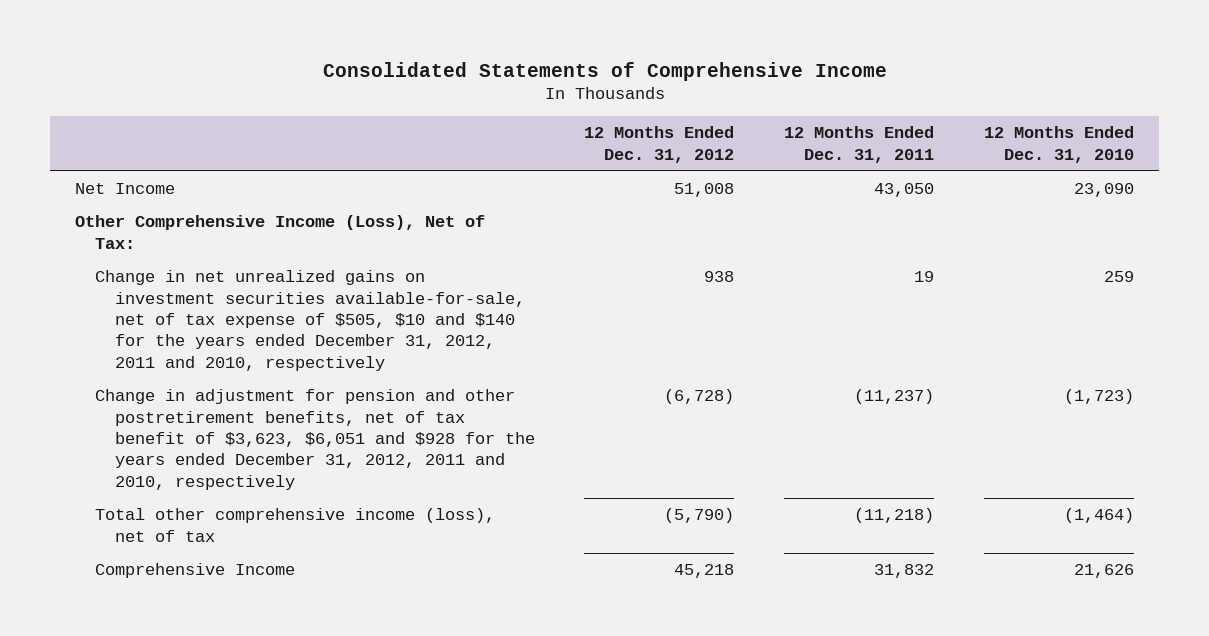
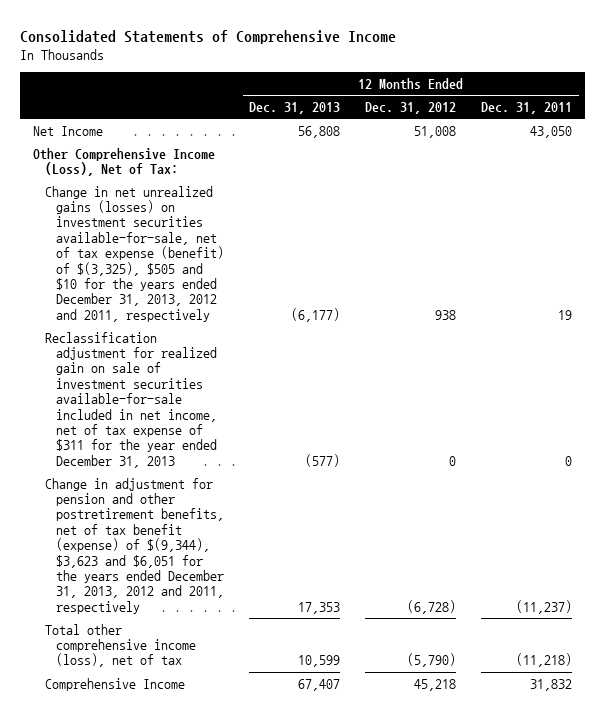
[984,126,1135,163] 12 Months Ended Dec. 31, 2010 -> none
none -> [249,101,341,114] Dec. 31, 2013
[94,270,525,371] Change in net unrealized gains on investment securities available-for-sale, net of tax expense of $505, $10 and $140 for the years ended December 31, 2012, 2011 and 2010, respectively -> [44,185,225,322] Change in net unrealized gains (losses) on investment securities available-for-sale, net of tax expense (benefit) of $(3,325), $505 and $10 for the years ended December 31, 2013, 2012 and 2011, respectively
none -> [44,331,218,468] Reclassification adjustment for realized gain on sale of investment securities available-for-sale included in net income, net of tax expense of $311 for the year ended December 31, 2013
[94,389,535,490] Change in adjustment for pension and other postretirement benefits, net of tax benefit of $3,623, $6,051 and $928 for the years ended December 31, 2012, 2011 and 2010, respectively -> [44,477,225,614] Change in adjustment for pension and other postretirement benefits, net of tax benefit (expense) of $(9,344), $3,623 and $6,051 for the years ended December 31, 2013, 2012 and 2011, respectively

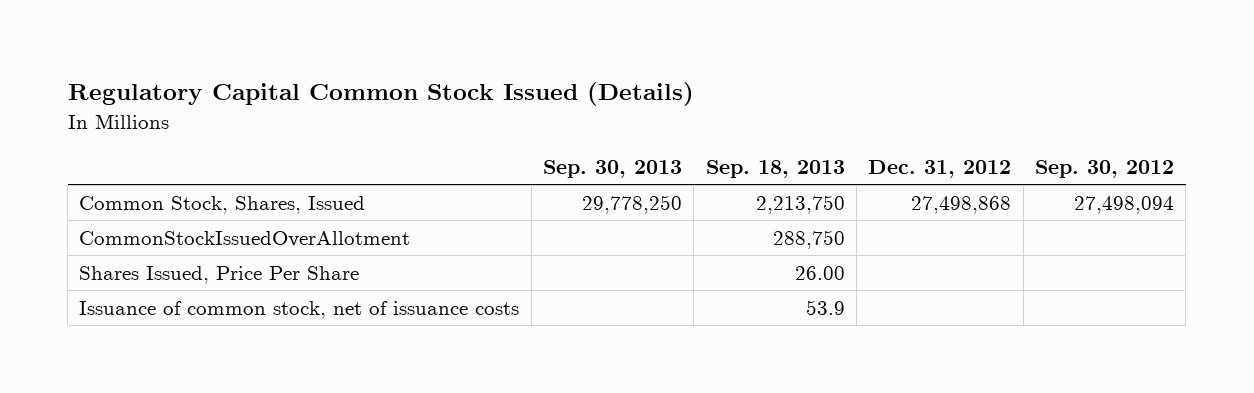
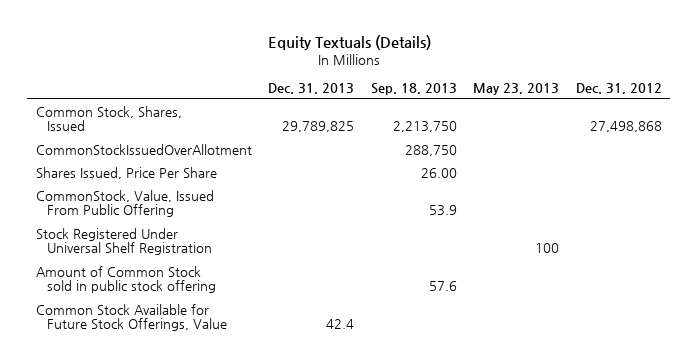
[67,82,694,107] Regulatory Capital Common Stock Issued (Details) -> [267,34,431,50] Equity Textuals (Details)
[543,160,683,179] Sep. 30, 2013 -> none
[1035,160,1175,179] Sep. 30, 2012 -> none
none -> [268,82,355,94] Dec. 31, 2013
none -> [473,82,560,95] May 23, 2013
[79,300,520,319] Issuance of common stock, net of issuance costs -> [35,189,214,218] CommonStock, Value, Issued From Public Offering
none -> [35,227,212,256] Stock Registered Under Universal Shelf Registration
none -> [35,265,216,294] Amount of Common Stock sold in public stock offering
none -> [35,303,227,332] Common Stock Available for Future Stock Offerings, Value

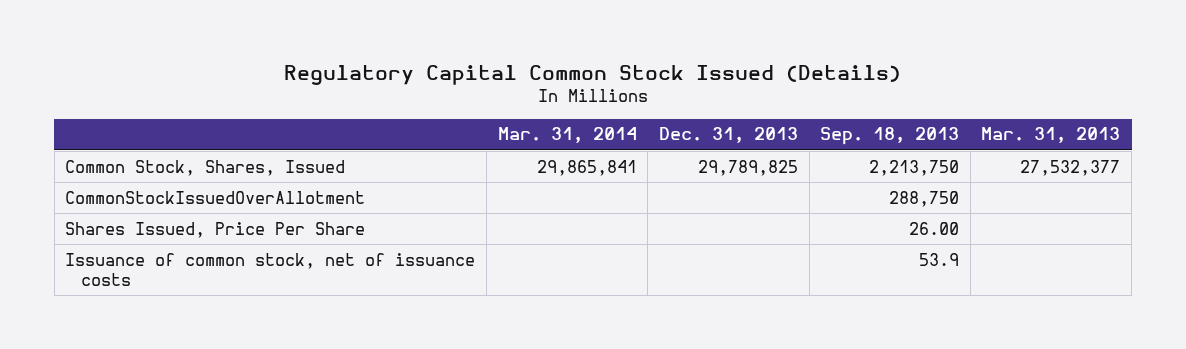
[267,34,431,50] Equity Textuals (Details) -> [283,64,901,85] Regulatory Capital Common Stock Issued (Details)
[473,82,560,95] May 23, 2013 -> none
[575,82,662,94] Dec. 31, 2012 -> none
none -> [497,127,637,144] Mar. 31, 2014
none -> [981,127,1121,144] Mar. 31, 2013
[35,227,212,256] Stock Registered Under Universal Shelf Registration -> none
[35,265,216,294] Amount of Common Stock sold in public stock offering -> none
[35,303,227,332] Common Stock Available for Future Stock Offerings, Value -> none
[35,189,214,218] CommonStock, Value, Issued From Public Offering -> [65,252,476,287] Issuance of common stock, net of issuance costs

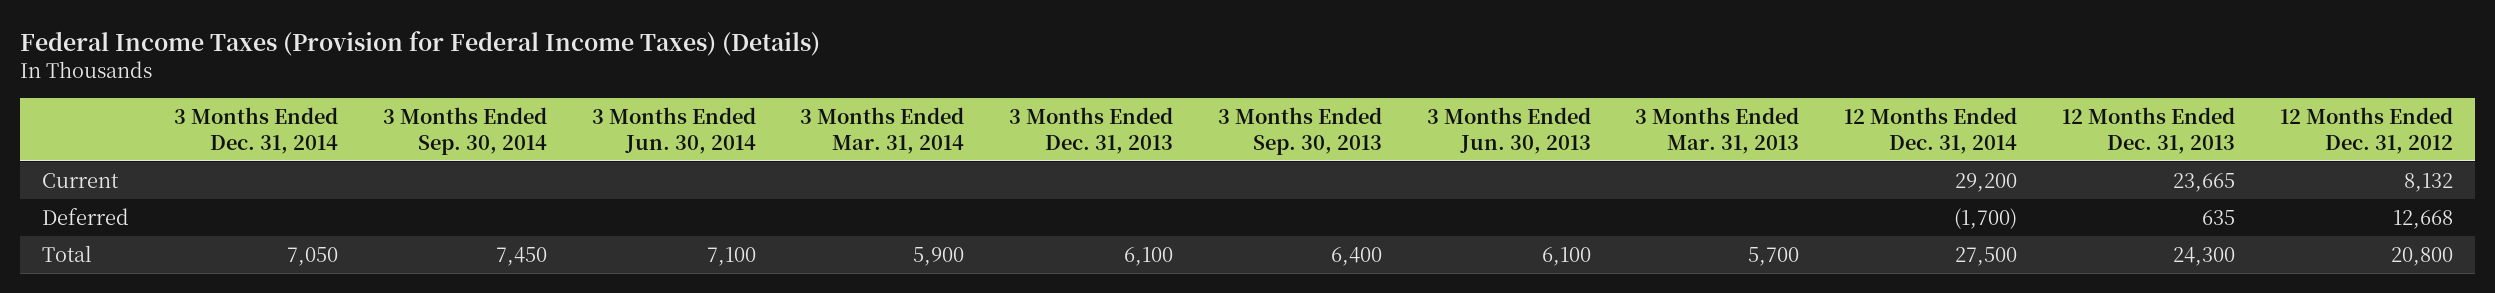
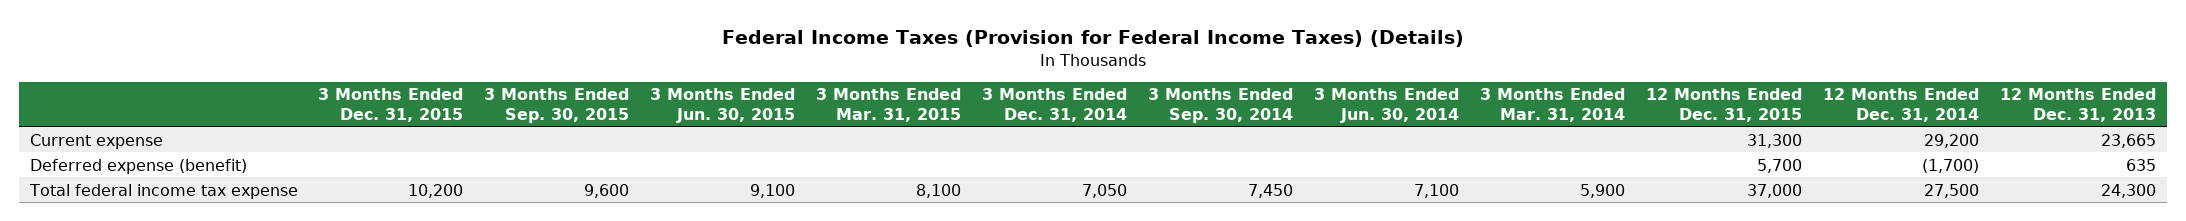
[1009,106,1174,154] 3 Months Ended Dec. 31, 2013 -> none
[1217,106,1382,155] 3 Months Ended Sep. 30, 2013 -> none
[1426,106,1591,154] 3 Months Ended Jun. 30, 2013 -> none
[1635,106,1800,154] 3 Months Ended Mar. 31, 2013 -> none
[2279,106,2453,154] 12 Months Ended Dec. 31, 2012 -> none
none -> [318,88,464,122] 3 Months Ended Dec. 31, 2015
none -> [484,88,630,123] 3 Months Ended Sep. 30, 2015
none -> [650,88,796,123] 3 Months Ended Jun. 30, 2015
none -> [816,88,962,122] 3 Months Ended Mar. 31, 2015
none -> [1646,88,1803,122] 12 Months Ended Dec. 31, 2015
[42,172,120,188] Current -> [29,133,163,149] Current expense
[42,207,130,225] Deferred -> [29,158,247,174] Deferred expense (benefit)
[42,244,93,262] Total -> [28,183,298,199] Total federal income tax expense

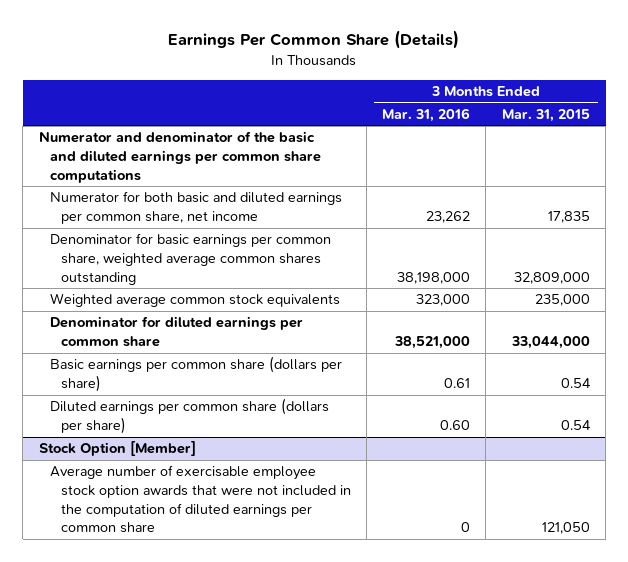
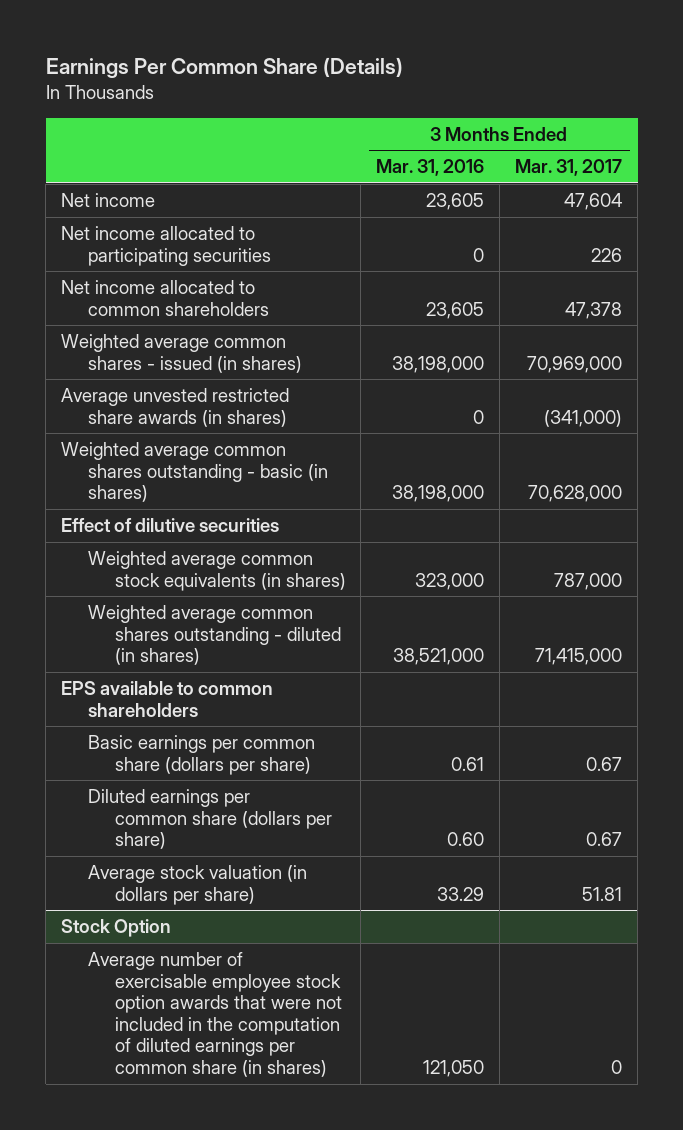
[501,108,590,122] Mar. 31, 2015 -> none
none -> [515,159,623,177] Mar. 31, 2017
[38,131,321,183] Numerator and denominator of the basic and diluted earnings per common share computations -> none
[49,191,342,225] Numerator for both basic and diluted earnings per common share, net income -> none
none -> [61,192,156,207] Net income
none -> [61,225,271,266] Net income allocated to participating securities
none -> [61,279,269,316] Net income allocated to common shareholders
none -> [61,333,302,373] Weighted average common shares - issued (in shares)
none -> [61,387,290,427] Average unvested restricted share awards (in shares)
[49,233,331,285] Denominator for basic earnings per common share, weighted average common shares outstanding -> [61,441,328,503] Weighted average common shares outstanding - basic (in shares)
none -> [61,517,280,532] Effect of dilutive securities
[49,293,340,308] Weighted average common stock equivalents -> [87,550,346,591] Weighted average common stock equivalents (in shares)
[49,316,303,348] Denominator for diluted earnings per common share -> [87,604,341,666] Weighted average common shares outstanding - diluted (in shares)
none -> [61,680,274,717] EPS available to common shareholders
none -> [87,864,307,905] Average stock valuation (in dollars per share)
[38,441,196,457] Stock Option [Member] -> [61,918,172,937] Stock Option
[49,465,351,534] Average number of exercisable employee stock option awards that were not included in the computation of diluted earnings per common share -> [87,951,342,1077] Average number of exercisable employee stock option awards that were not included in the computation of diluted earnings per common share (in shares)
[461,522,471,533] 0 -> [423,1059,485,1077] 121,050

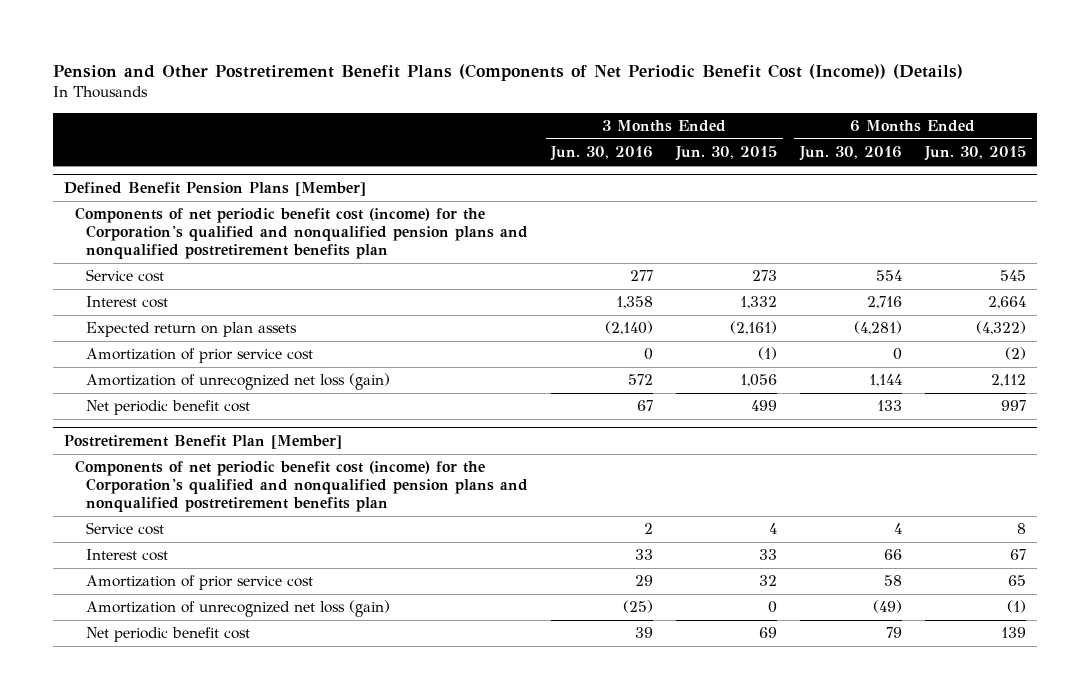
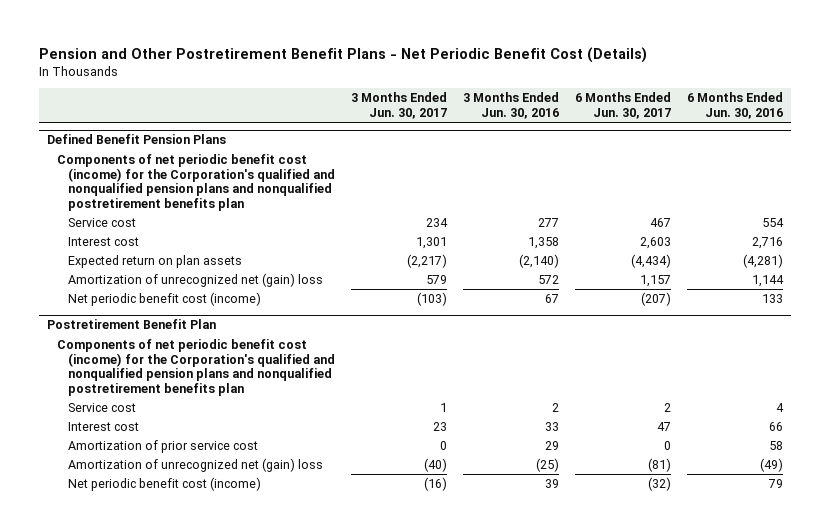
[52,63,963,81] Pension and Other Postretirement Benefit Plans (Components of Net Periodic Benefit Cost (Income)) (Details) -> [39,46,648,63] Pension and Other Postretirement Benefit Plans - Net Periodic Benefit Cost (Details)
[675,146,778,162] Jun. 30, 2015 -> none
[924,146,1027,162] Jun. 30, 2015 -> none
none -> [350,92,447,119] 3 Months Ended Jun. 30, 2017
none -> [574,92,671,119] 6 Months Ended Jun. 30, 2017
[64,182,367,197] Defined Benefit Pension Plans [Member] -> [47,134,227,145] Defined Benefit Pension Plans
[86,348,314,364] Amortization of prior service cost -> none
[86,373,391,391] Amortization of unrecognized net loss (gain) -> [67,273,323,288] Amortization of unrecognized net (gain) loss
[86,400,251,416] Net periodic benefit cost -> [67,292,261,307] Net periodic benefit cost (income)
[64,435,343,450] Postretirement Benefit Plan [Member] -> [47,319,217,330] Postretirement Benefit Plan
[86,600,391,618] Amortization of unrecognized net loss (gain) -> [67,458,323,473] Amortization of unrecognized net (gain) loss
[86,627,251,643] Net periodic benefit cost -> [67,477,261,492] Net periodic benefit cost (income)

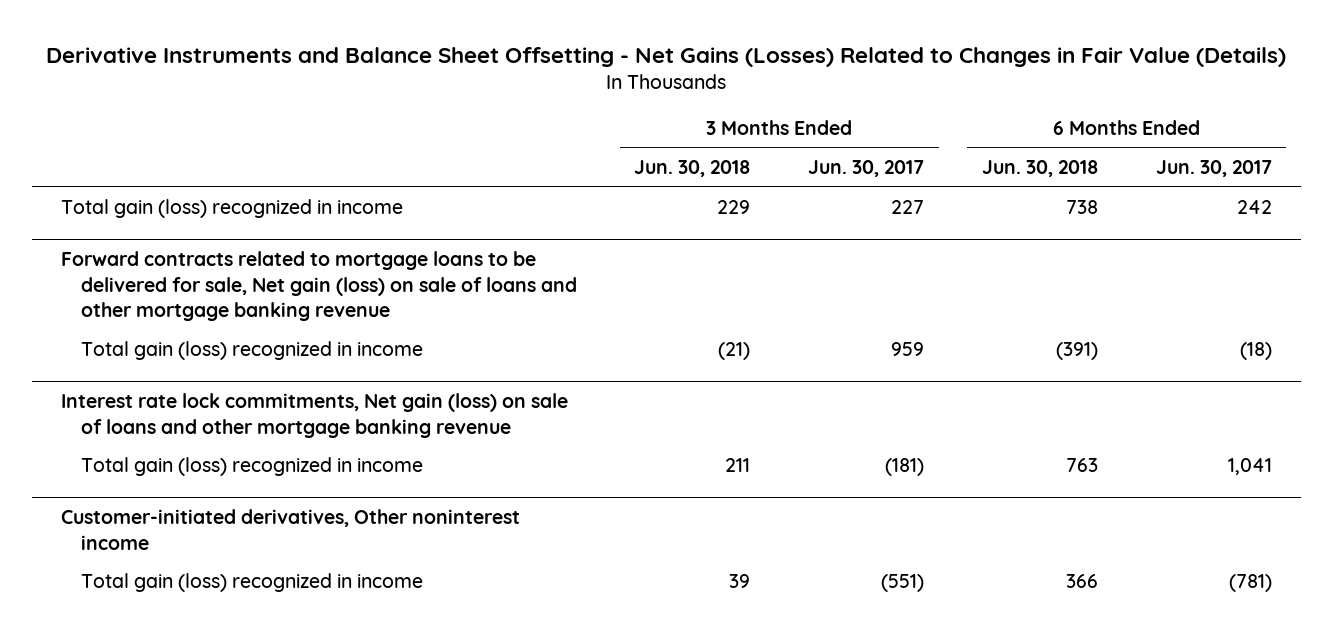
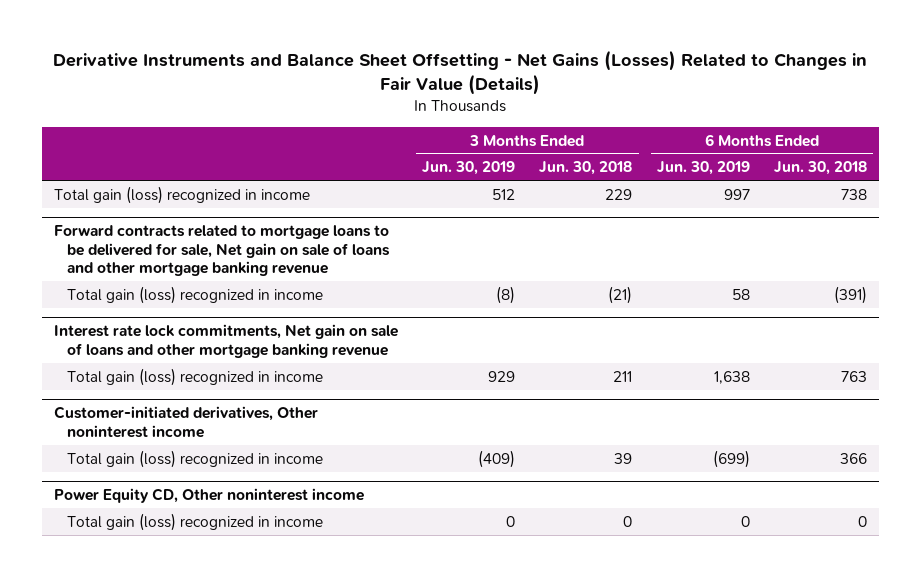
[808,160,925,178] Jun. 30, 2017 -> none
[1155,160,1272,178] Jun. 30, 2017 -> none
none -> [422,161,516,176] Jun. 30, 2019
none -> [656,161,750,176] Jun. 30, 2019
[61,251,577,322] Forward contracts related to mortgage loans to be delivered for sale, Net gain (loss) on sale of loans and other mortgage banking revenue -> [53,224,391,277] Forward contracts related to mortgage loans to be delivered for sale, Net gain on sale of loans and other mortgage banking revenue
[61,393,569,438] Interest rate lock commitments, Net gain (loss) on sale of loans and other mortgage banking revenue -> [53,323,398,358] Interest rate lock commitments, Net gain on sale of loans and other mortgage banking revenue
none -> [53,487,364,503] Power Equity CD, Other noninterest income
none -> [67,512,324,531] Total gain (loss) recognized in income

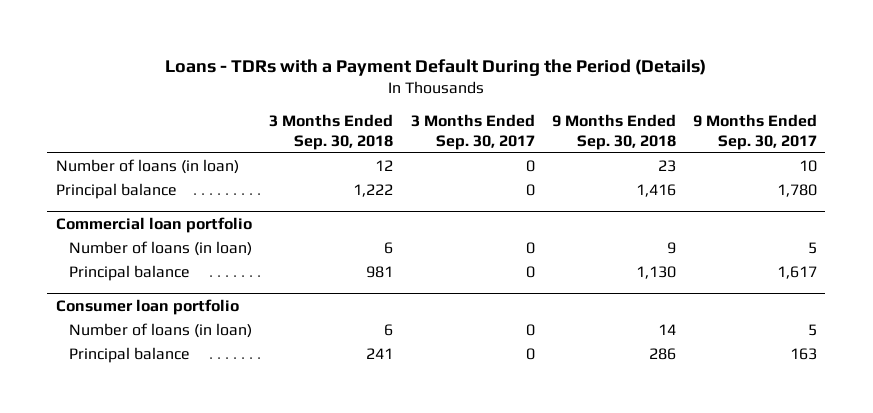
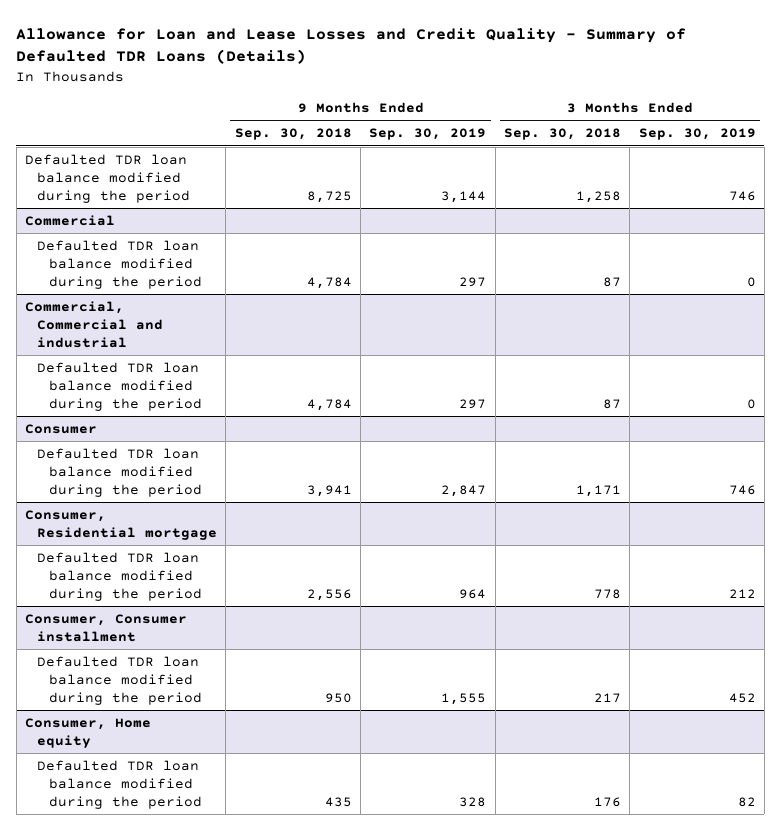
[165,58,707,76] Loans - TDRs with a Payment Default During the Period (Details) -> [16,27,687,65] Allowance for Loan and Lease Losses and Credit Quality - Summary of Defaulted TDR Loans (Details)
[410,113,535,150] 3 Months Ended Sep. 30, 2017 -> none
[692,113,817,150] 9 Months Ended Sep. 30, 2017 -> none
none -> [369,128,487,141] Sep. 30, 2019
none -> [638,128,756,141] Sep. 30, 2019
[55,158,239,174] Number of loans (in loan) -> none
[55,182,177,199] Principal balance -> none
[69,240,253,256] Number of loans (in loan) -> none
[69,264,191,281] Principal balance -> none
[69,322,253,338] Number of loans (in loan) -> none
[69,346,191,363] Principal balance -> none
none -> [24,153,191,204] Defaulted TDR loan balance modified during the period
[55,216,252,233] Commercial loan portfolio -> [24,214,115,226] Commercial
none -> [37,239,203,290] Defaulted TDR loan balance modified during the period
none -> [24,300,164,349] Commercial, Commercial and industrial
none -> [37,361,203,412] Defaulted TDR loan balance modified during the period
[55,298,239,315] Consumer loan portfolio -> [24,423,97,434] Consumer
none -> [37,447,203,498] Defaulted TDR loan balance modified during the period
none -> [24,509,218,541] Consumer, Residential mortgage
none -> [37,551,203,602] Defaulted TDR loan balance modified during the period
none -> [24,613,187,643] Consumer, Consumer installment
none -> [37,655,203,706] Defaulted TDR loan balance modified during the period
none -> [24,717,151,749] Consumer, Home equity
none -> [37,759,203,810] Defaulted TDR loan balance modified during the period

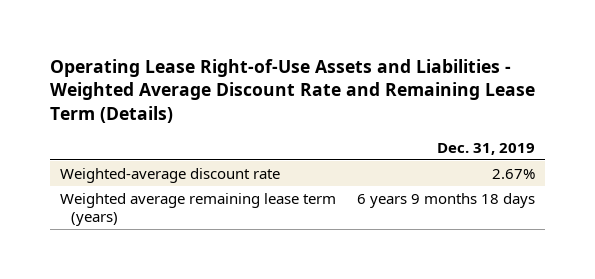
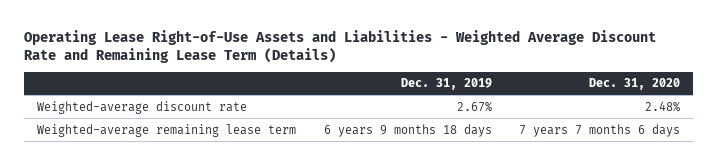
none -> [588,78,680,91] Dec. 31, 2020
[60,192,337,227] Weighted average remaining lease term (years) -> [37,123,297,137] Weighted-average remaining lease term

